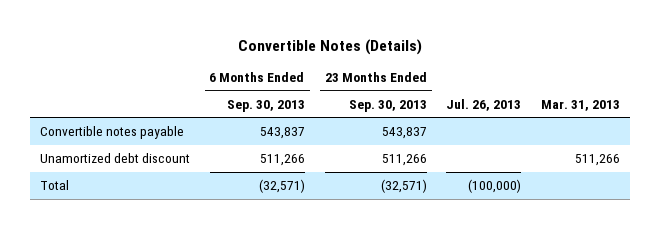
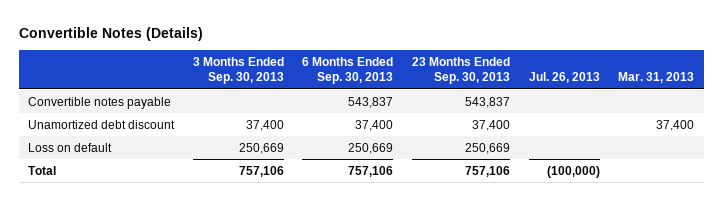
none -> [192,57,284,85] 3 Months Ended Sep. 30, 2013
[259,154,305,167] 511,266 -> [355,119,394,131] 37,400
[381,154,427,167] 511,266 -> [472,119,511,131] 37,400
[575,154,621,167] 511,266 -> [656,119,695,131] 37,400
none -> [28,142,113,152] Loss on default
[258,179,305,194] (32,571) -> [348,165,394,177] 757,106
[380,179,427,194] (32,571) -> [465,165,511,177] 757,106

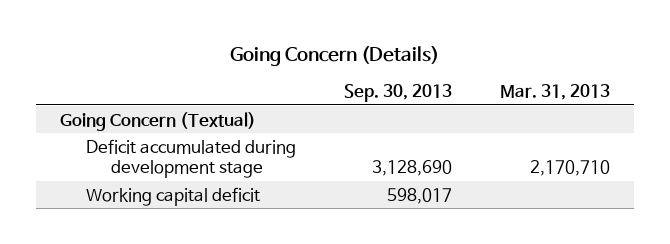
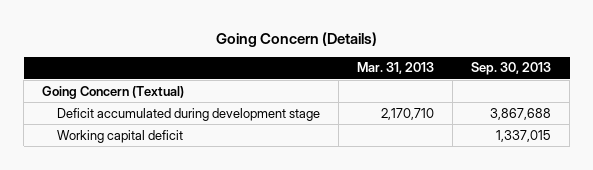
[371,160,452,177] 3,128,690 -> [490,107,552,120] 3,867,688
[386,187,452,204] 598,017 -> [496,129,552,142] 1,337,015

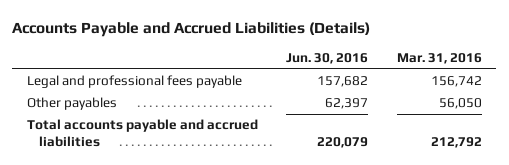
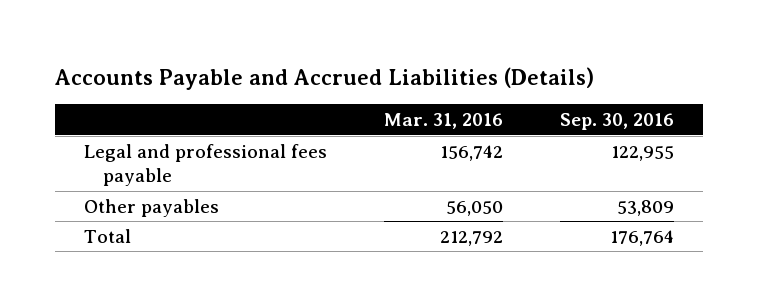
[286,53,369,65] Jun. 30, 2016 -> none
none -> [560,112,675,130] Sep. 30, 2016
[26,119,258,148] Total accounts payable and accrued liabilities -> [83,228,131,243] Total

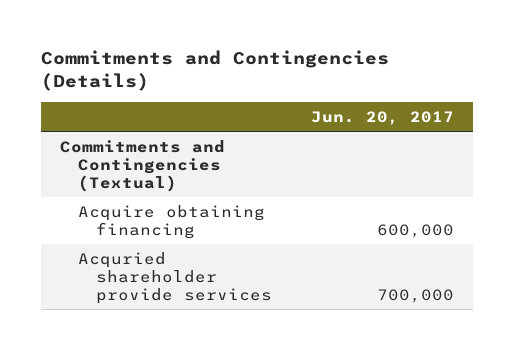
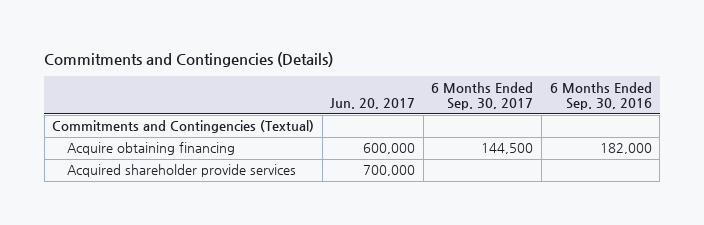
none -> [431,81,534,111] 6 Months Ended Sep. 30, 2017
none -> [549,81,652,111] 6 Months Ended Sep. 30, 2016
[78,251,273,304] Acquried shareholder provide services -> [67,164,297,178] Acquired shareholder provide services

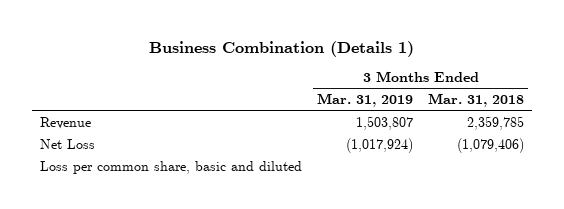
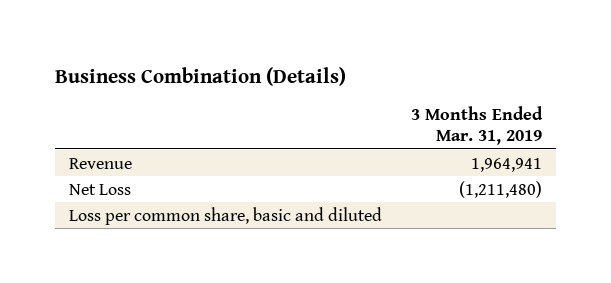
[148,40,414,57] Business Combination (Details 1) -> [55,66,347,86] Business Combination (Details)
[428,92,525,107] Mar. 31, 2018 -> none
[355,115,413,130] 1,503,807 -> [470,157,542,172] 1,964,941
[345,137,413,153] (1,017,924) -> [458,180,542,198] (1,211,480)

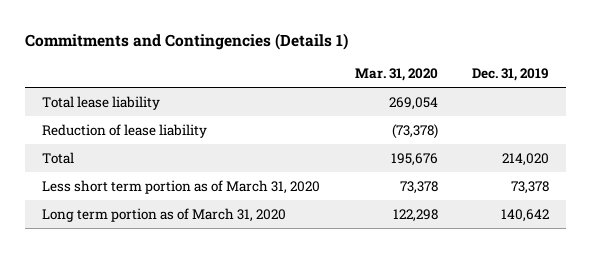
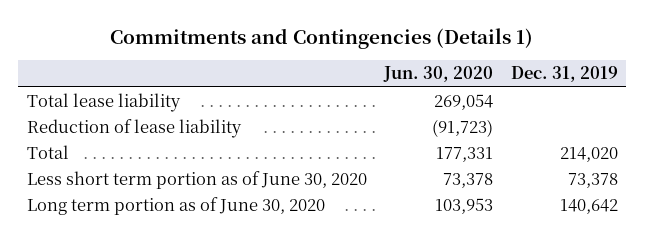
[354,68,438,82] Mar. 31, 2020 -> none
none -> [383,66,494,83] Jun. 30, 2020
[42,179,321,194] Less short term portion as of March 31, 2020 -> [27,171,368,190] Less short term portion as of June 30, 2020
[42,207,287,222] Long term portion as of March 31, 2020 -> [27,197,326,216] Long term portion as of June 30, 2020

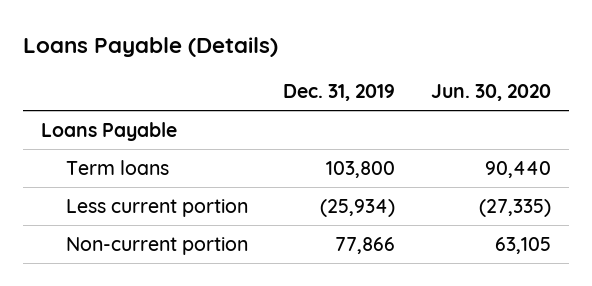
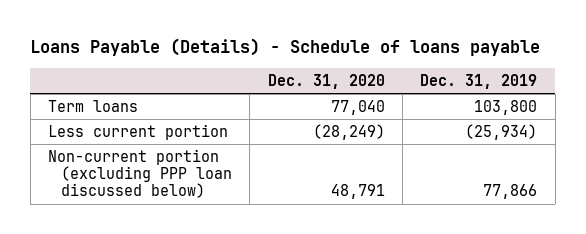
[23,37,279,58] Loans Payable (Details) -> [30,38,541,57] Loans Payable (Details) - Schedule of loans payable
[431,84,552,102] Jun. 30, 2020 -> none
none -> [267,74,385,90] Dec. 31, 2020
[41,121,178,141] Loans Payable -> none
[65,236,248,255] Non-current portion -> [48,148,233,199] Non-current portion (excluding PPP loan discussed below)

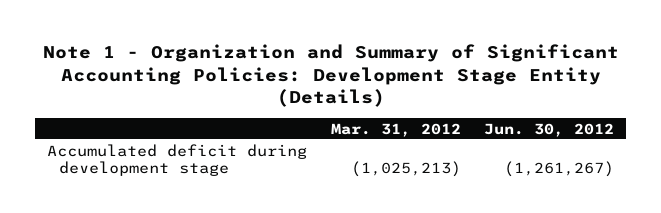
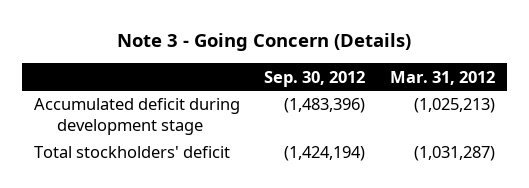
[42,43,619,108] Note 1 - Organization and Summary of Significant Accounting Policies: Development Stage Entity (Details) -> [117,32,412,51] Note 3 - Going Concern (Details)
[484,122,615,137] Jun. 30, 2012 -> none
none -> [264,70,366,87] Sep. 30, 2012
none -> [33,146,230,159] Total stockholders' deficit

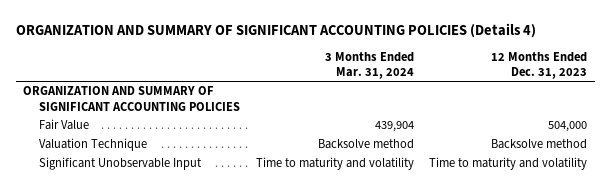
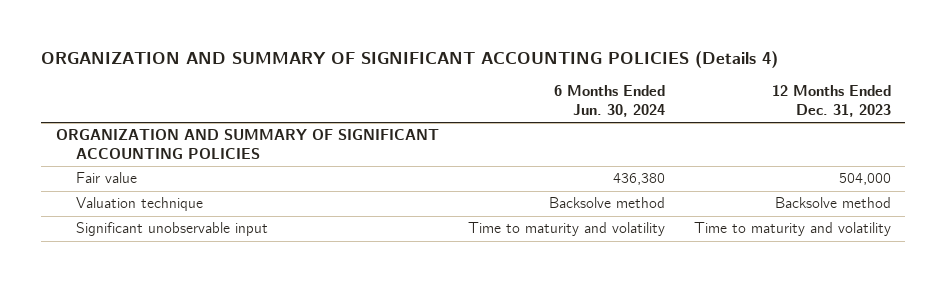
[324,51,414,80] 3 Months Ended Mar. 31, 2024 -> none
none -> [553,84,665,117] 6 Months Ended Jun. 30, 2024
[39,119,90,131] Fair Value -> [76,172,138,184] Fair value
[39,138,148,152] Valuation Technique -> [76,197,204,212] Valuation technique
[39,157,203,171] Significant Unobservable Input -> [76,222,269,237] Significant unobservable input

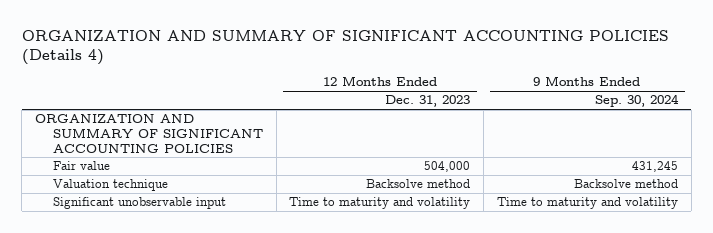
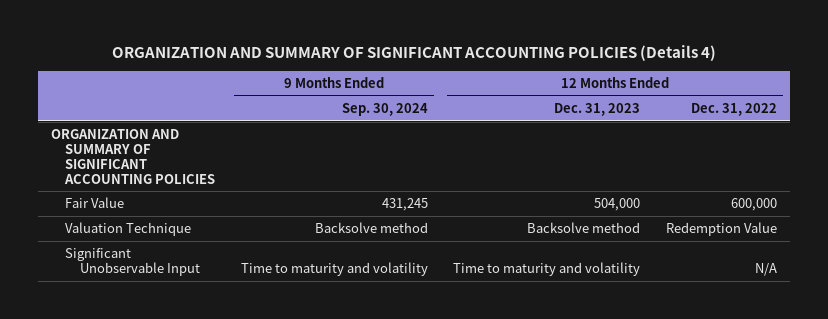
none -> [690,102,777,116] Dec. 31, 2022
[52,161,110,171] Fair value -> [65,197,125,209] Fair Value
[52,179,168,192] Valuation technique -> [65,222,192,237] Valuation Technique
[52,197,226,210] Significant unobservable input -> [65,248,200,277] Significant Unobservable Input

